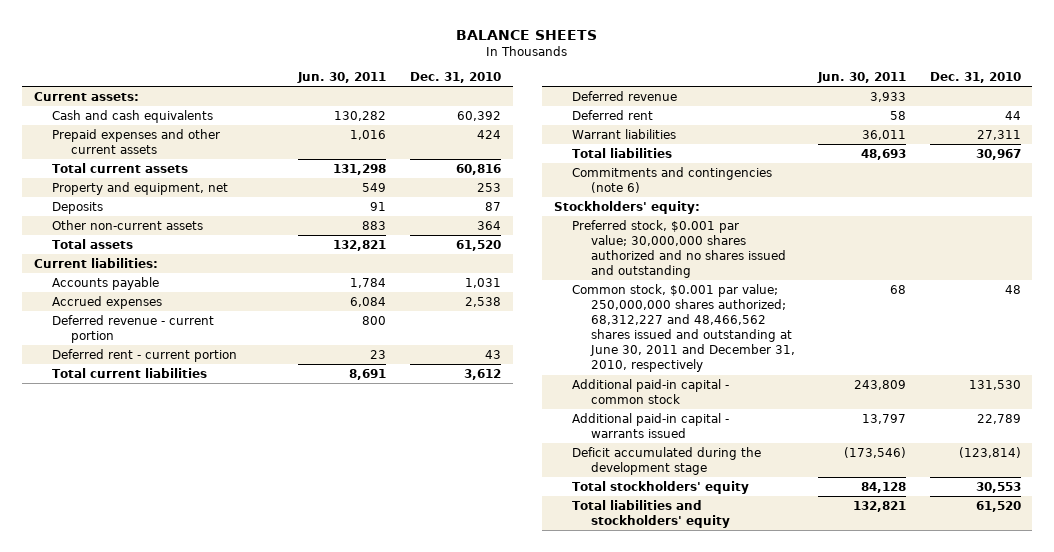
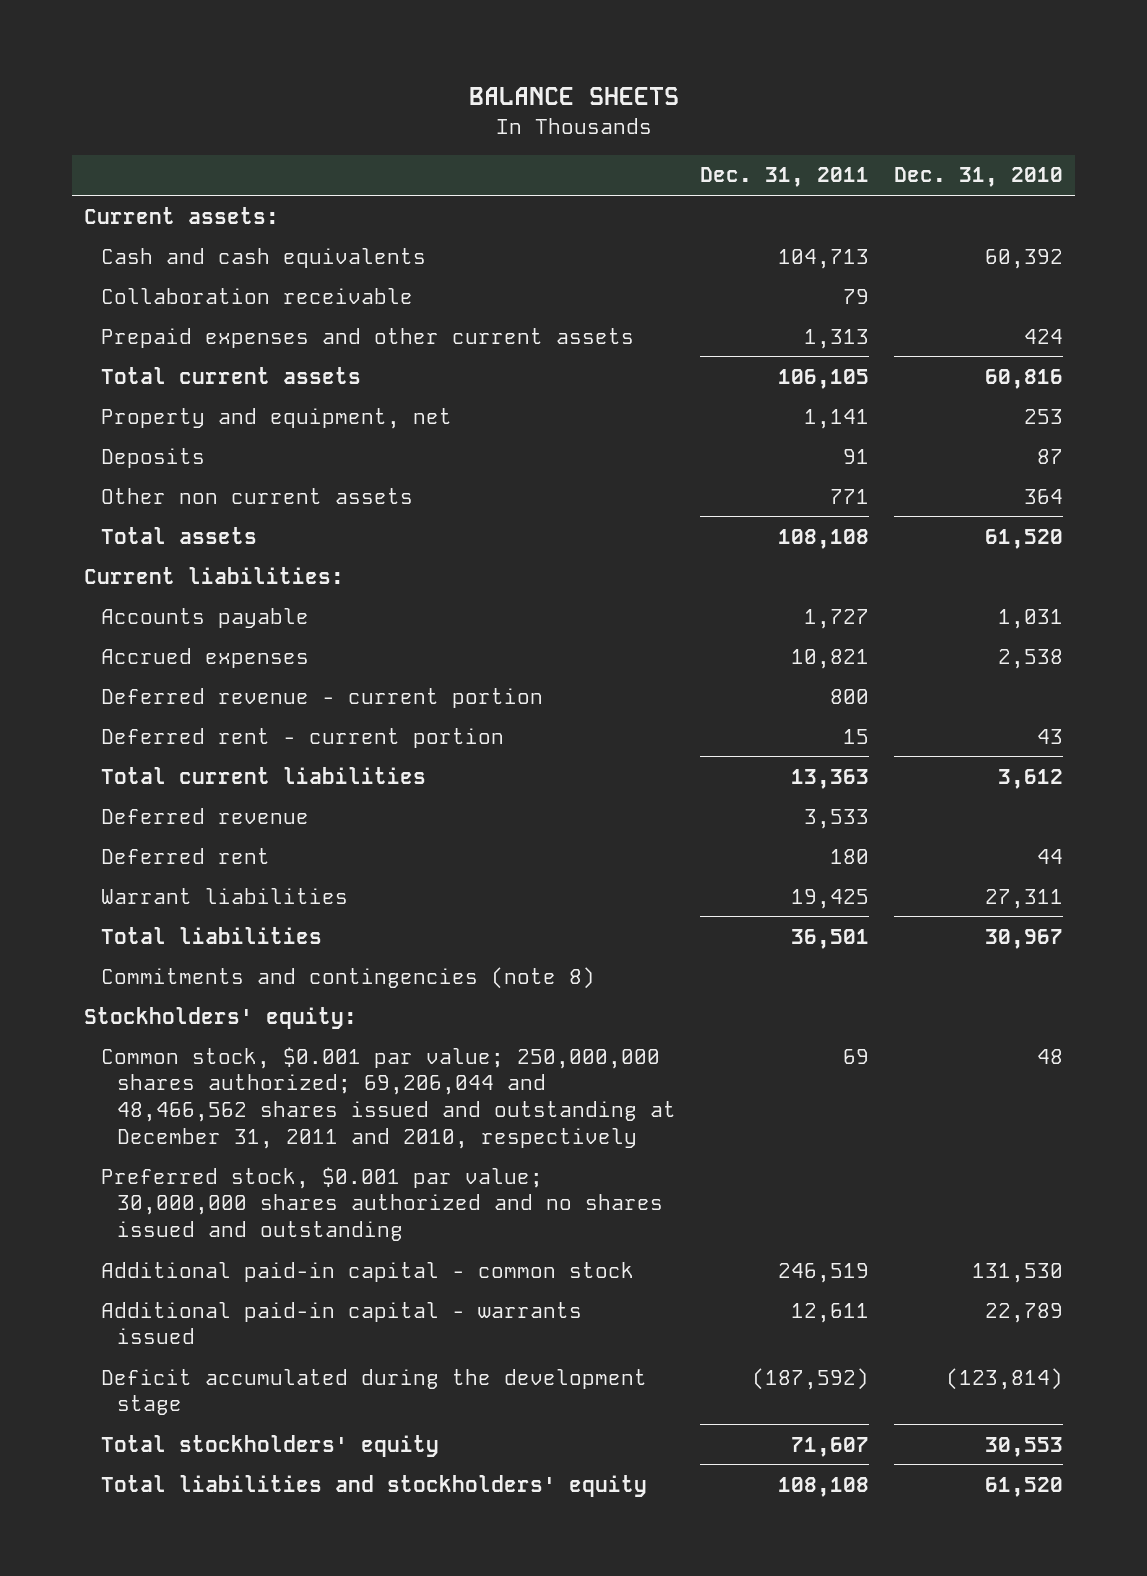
[297,72,387,84] Jun. 30, 2011 -> none
none -> [700,167,870,188] Dec. 31, 2011
none -> [100,287,413,304] Collaboration receivable
[52,219,204,230] Other non-current assets -> [100,487,413,504] Other non current assets
[572,166,773,193] Commitments and contingencies (note 6) -> [100,966,595,989] Commitments and contingencies (note 8)
none -> [100,1046,676,1149] Common stock, $0.001 par value; 250,000,000 shares authorized; 69,206,044 and 48,466,562 shares issued and outstanding at December 31, 2011 and 2010, respectively
[572,283,795,373] Common stock, $0.001 par value; 250,000,000 shares authorized; 68,312,227 and 48,466,562 shares issued and outstanding at June 30, 2011 and December 31, 2010, respectively -> none

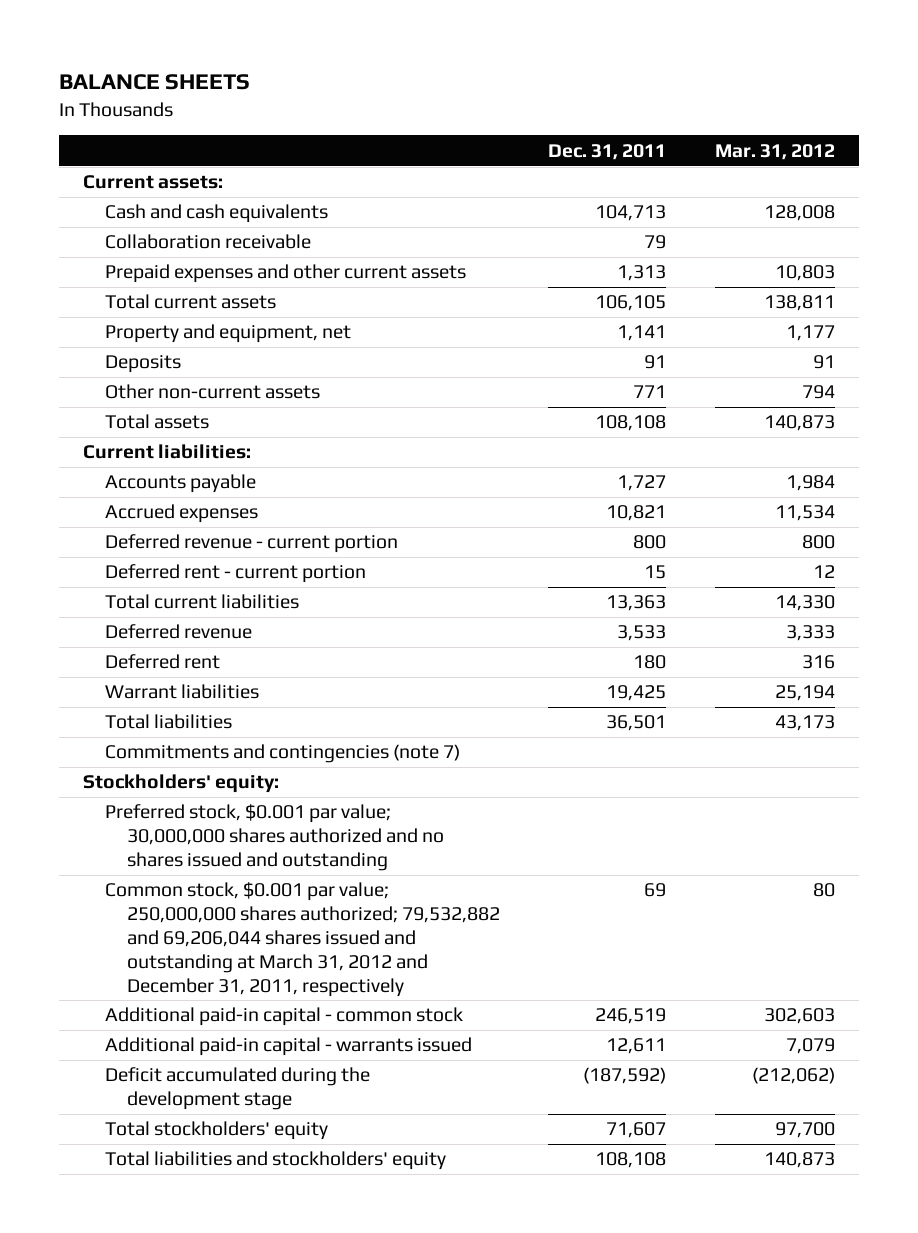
[893,167,1063,188] Dec. 31, 2010 -> none
none -> [714,143,835,160] Mar. 31, 2012
[100,487,413,504] Other non current assets -> [105,384,321,400] Other non-current assets
[100,966,595,989] Commitments and contingencies (note 8) -> [105,744,461,764] Commitments and contingencies (note 7)
[100,1046,676,1149] Common stock, $0.001 par value; 250,000,000 shares authorized; 69,206,044 and 48,466,562 shares issued and outstanding at December 31, 2011 and 2010, respectively -> none
none -> [105,882,500,997] Common stock, $0.001 par value; 250,000,000 shares authorized; 79,532,882 and 69,206,044 shares issued and outstanding at March 31, 2012 and December 31, 2011, respectively

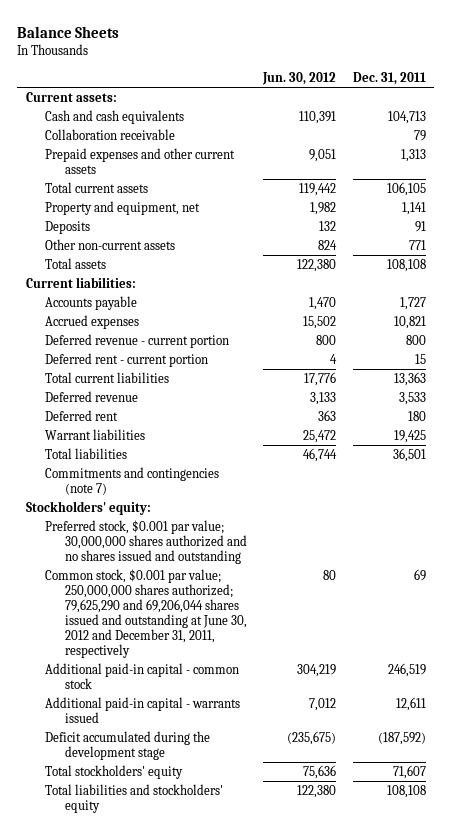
[59,74,251,91] BALANCE SHEETS -> [17,25,120,38] Balance Sheets
[714,143,835,160] Mar. 31, 2012 -> none
none -> [262,72,337,86] Jun. 30, 2012
[105,882,500,997] Common stock, $0.001 par value; 250,000,000 shares authorized; 79,532,882 and 69,206,044 shares issued and outstanding at March 31, 2012 and December 31, 2011, respectively -> [45,568,247,659] Common stock, $0.001 par value; 250,000,000 shares authorized; 79,625,290 and 69,206,044 shares issued and outstanding at June 30, 2012 and December 31, 2011, respectively

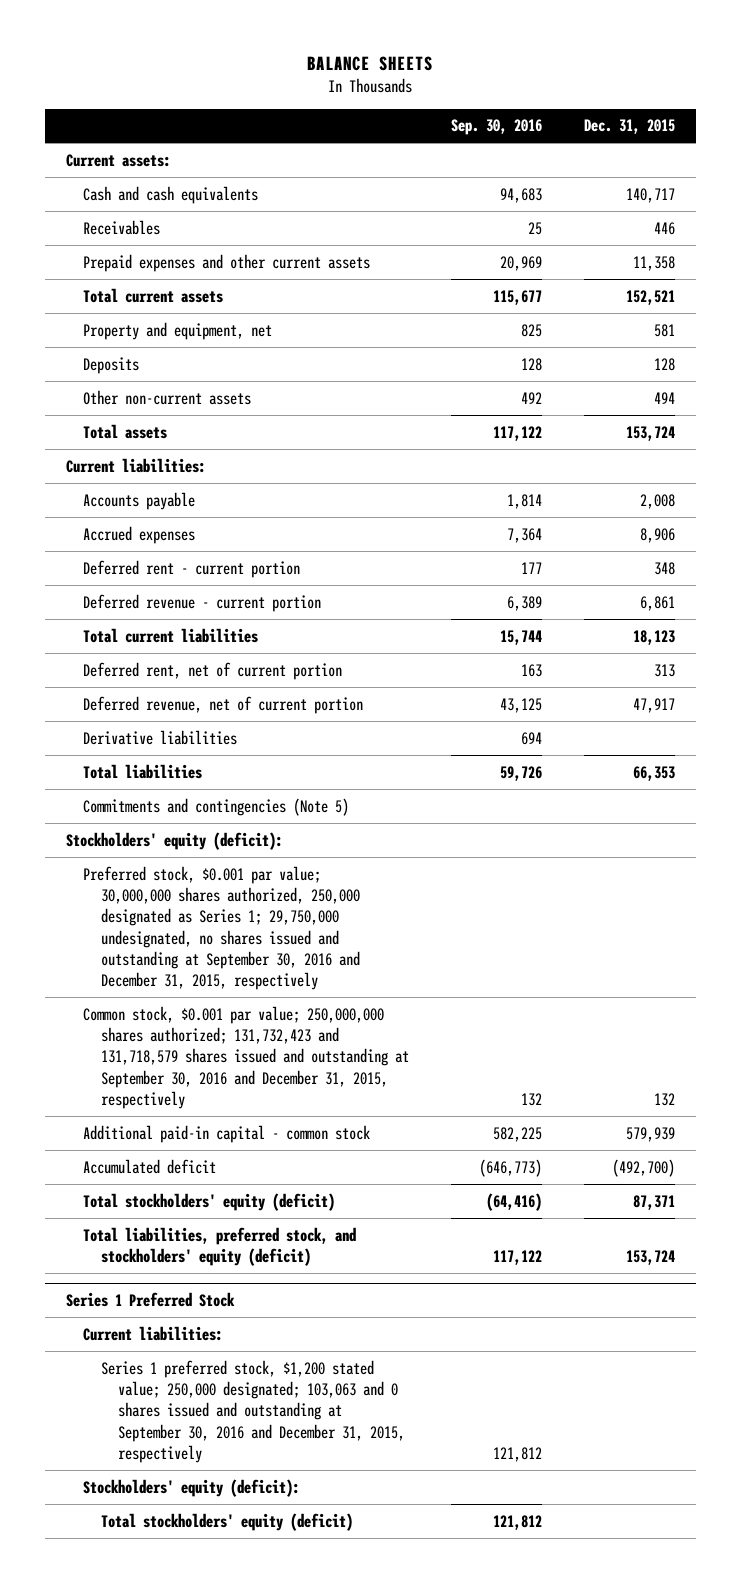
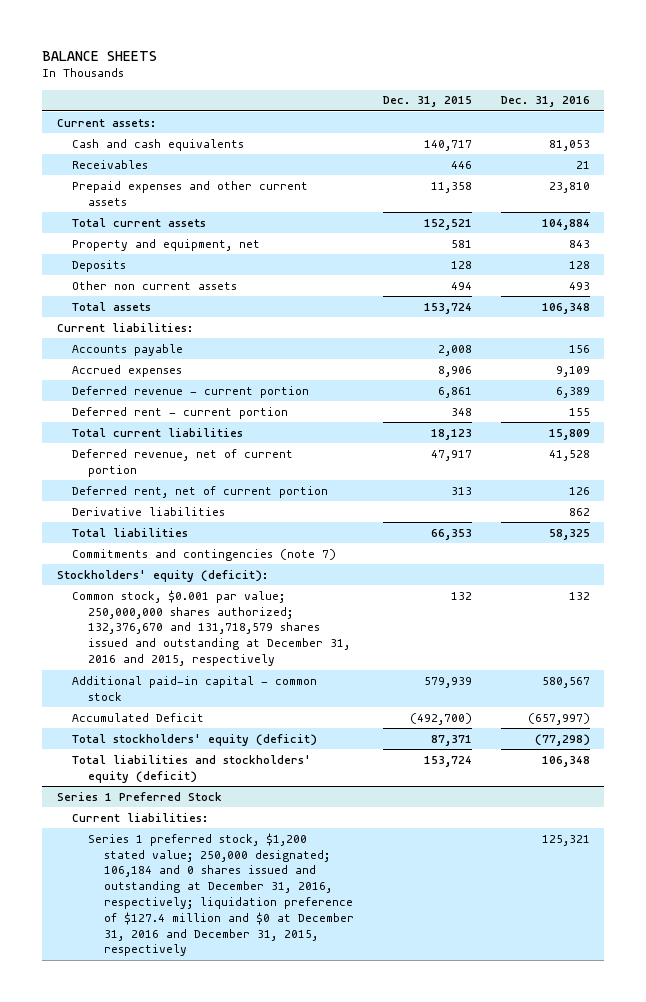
[450,119,542,136] Sep. 30, 2016 -> none
none -> [500,96,590,108] Dec. 31, 2016
[83,389,252,405] Other non-current assets -> [72,280,238,290] Other non current assets
[83,559,301,578] Deferred rent - current portion -> [72,406,289,419] Deferred rent - current portion
[83,661,343,680] Deferred rent, net of current portion -> [72,485,329,498] Deferred rent, net of current portion
[83,797,350,816] Commitments and contingencies (Note 5) -> [72,548,337,561] Commitments and contingencies (note 7)
[83,865,360,991] Preferred stock, $0.001 par value; 30,000,000 shares authorized, 250,000 designated as Series 1; 29,750,000 undesignated, no shares issued and outstanding at September 30, 2016 and December 31, 2015, respectively -> none
[83,1005,409,1109] Common stock, $0.001 par value; 250,000,000 shares authorized; 131,732,423 and 131,718,579 shares issued and outstanding at September 30, 2016 and December 31, 2015, respectively -> [72,589,351,667] Common stock, $0.001 par value; 250,000,000 shares authorized; 132,376,670 and 131,718,579 shares issued and outstanding at December 31, 2016 and 2015, respectively
[83,1158,217,1174] Accumulated deficit -> [72,712,205,722] Accumulated Deficit
[83,1226,357,1266] Total liabilities, preferred stock, and stockholders' equity (deficit) -> [72,754,312,783] Total liabilities and stockholders' equity (deficit)
[83,1478,301,1497] Stockholders' equity (deficit): -> none
[100,1512,353,1531] Total stockholders' equity (deficit) -> none
[100,1359,406,1463] Series 1 preferred stock, $1,200 stated value; 250,000 designated; 103,063 and 0 shares issued and outstanding at September 30, 2016 and December 31, 2015, respectively -> [88,832,355,957] Series 1 preferred stock, $1,200 stated value; 250,000 designated; 106,184 and 0 shares issued and outstanding at December 31, 2016, respectively; liquidation preference of $127.4 million and $0 at December 31, 2016 and December 31, 2015, respectively

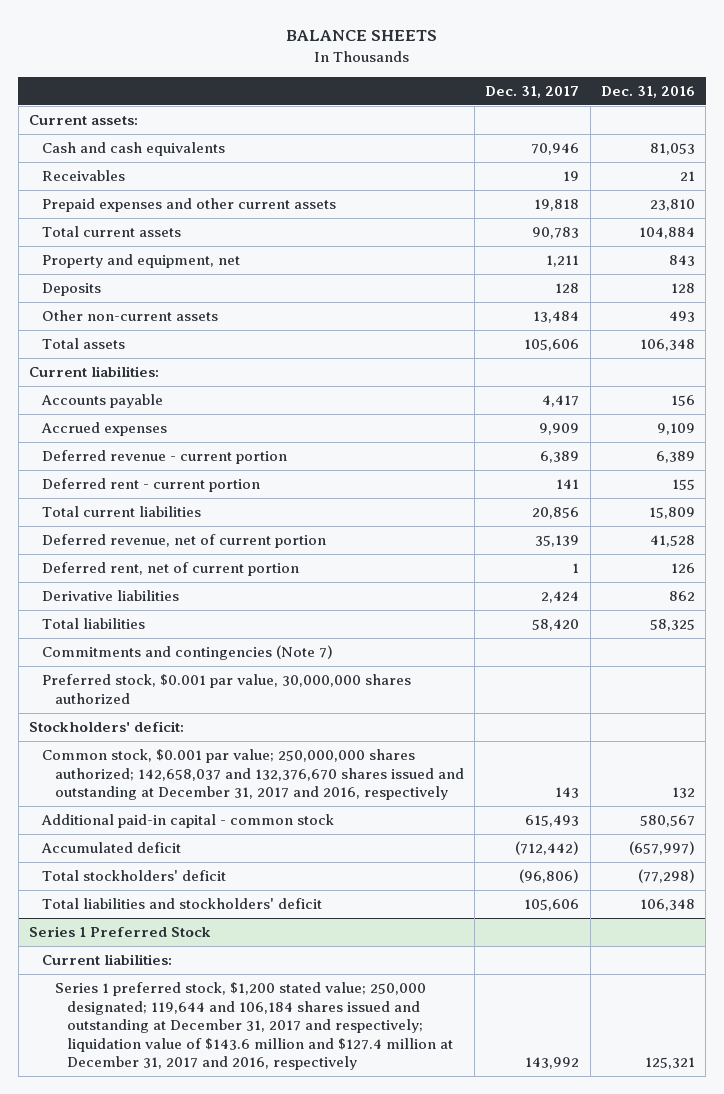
[382,96,472,108] Dec. 31, 2015 -> none
none -> [485,85,580,98] Dec. 31, 2017
[72,280,238,290] Other non current assets -> [41,310,218,322] Other non-current assets
[72,548,337,561] Commitments and contingencies (note 7) -> [41,645,333,661] Commitments and contingencies (Note 7)
none -> [41,674,411,704] Preferred stock, $0.001 par value, 30,000,000 shares authorized
[56,569,268,582] Stockholders' equity (deficit): -> [29,721,185,733] Stockholders' deficit:
[72,589,351,667] Common stock, $0.001 par value; 250,000,000 shares authorized; 132,376,670 and 131,718,579 shares issued and outstanding at December 31, 2016 and 2015, respectively -> [41,749,464,801] Common stock, $0.001 par value; 250,000,000 shares authorized; 142,658,037 and 132,376,670 shares issued and outstanding at December 31, 2017 and 2016, respectively
[72,712,205,722] Accumulated Deficit -> [40,842,181,854] Accumulated deficit
[72,733,318,746] Total stockholders' equity (deficit) -> [41,870,226,882] Total stockholders' deficit
[72,754,312,783] Total liabilities and stockholders' equity (deficit) -> [41,898,322,910] Total liabilities and stockholders' deficit
[88,832,355,957] Series 1 preferred stock, $1,200 stated value; 250,000 designated; 106,184 and 0 shares issued and outstanding at December 31, 2016, respectively; liquidation preference of $127.4 million and $0 at December 31, 2016 and December 31, 2015, respectively -> [54,982,454,1071] Series 1 preferred stock, $1,200 stated value; 250,000 designated; 119,644 and 106,184 shares issued and outstanding at December 31, 2017 and respectively; liquidation value of $143.6 million and $127.4 million at December 31, 2017 and 2016, respectively

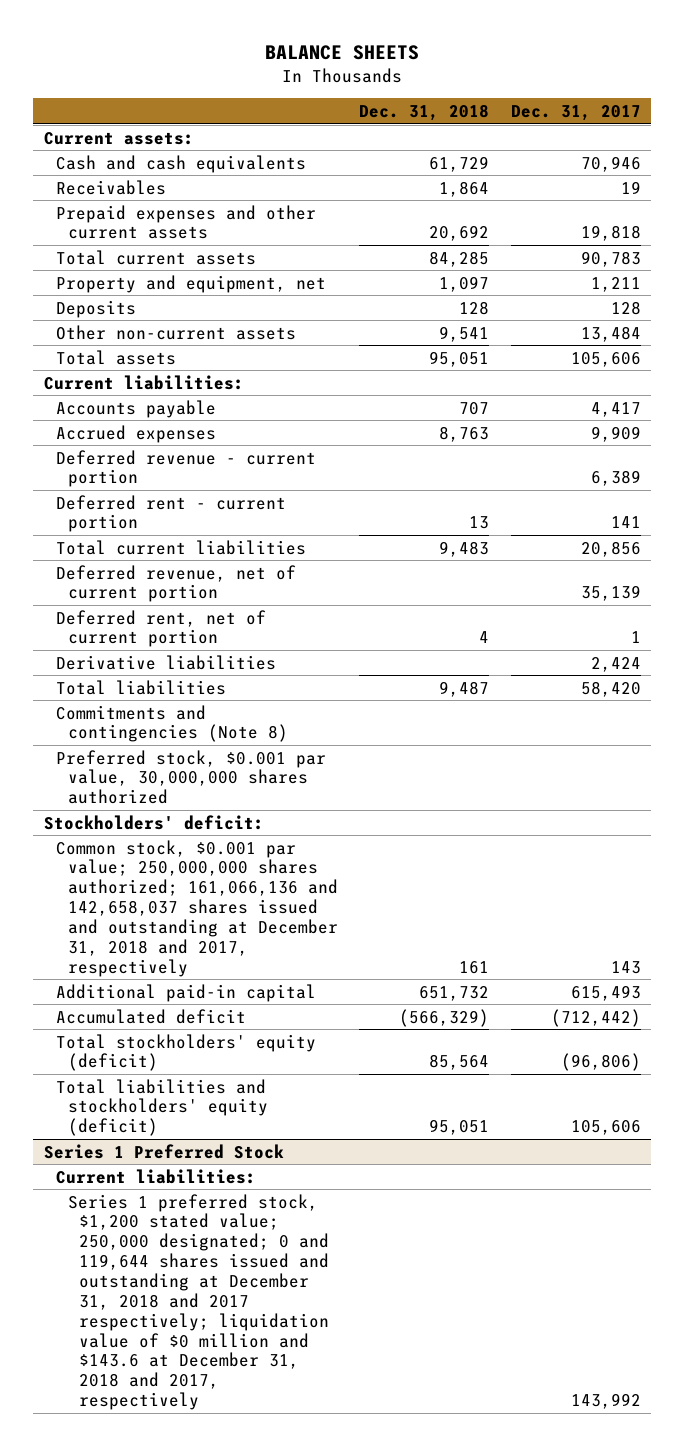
[601,85,696,98] Dec. 31, 2016 -> none
none -> [359,103,490,121] Dec. 31, 2018
[41,645,333,661] Commitments and contingencies (Note 7) -> [55,704,288,743] Commitments and contingencies (Note 8)
[41,749,464,801] Common stock, $0.001 par value; 250,000,000 shares authorized; 142,658,037 and 132,376,670 shares issued and outstanding at December 31, 2017 and 2016, respectively -> [55,839,338,977] Common stock, $0.001 par value; 250,000,000 shares authorized; 161,066,136 and 142,658,037 shares issued and outstanding at December 31, 2018 and 2017, respectively
[40,814,334,829] Additional paid-in capital - common stock -> [55,983,316,1002] Additional paid-in capital
[41,870,226,882] Total stockholders' deficit -> [55,1033,316,1072] Total stockholders' equity (deficit)
[41,898,322,910] Total liabilities and stockholders' deficit -> [55,1078,268,1137] Total liabilities and stockholders' equity (deficit)
[54,982,454,1071] Series 1 preferred stock, $1,200 stated value; 250,000 designated; 119,644 and 106,184 shares issued and outstanding at December 31, 2017 and respectively; liquidation value of $143.6 million and $127.4 million at December 31, 2017 and 2016, respectively -> [67,1193,330,1411] Series 1 preferred stock, $1,200 stated value; 250,000 designated; 0 and 119,644 shares issued and outstanding at December 31, 2018 and 2017 respectively; liquidation value of $0 million and $143.6 at December 31, 2018 and 2017, respectively

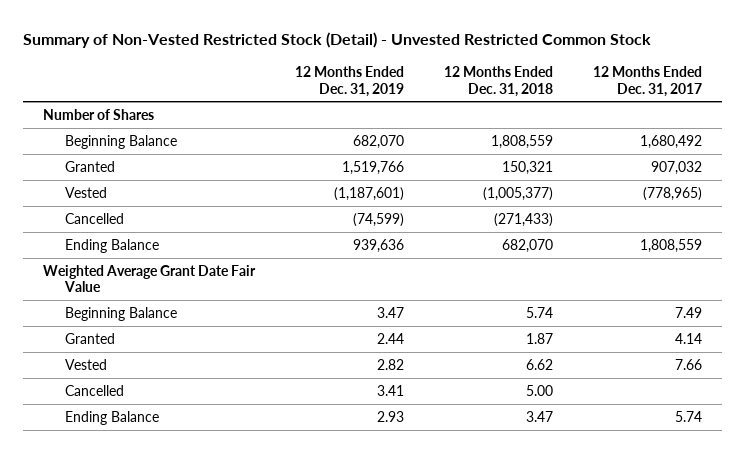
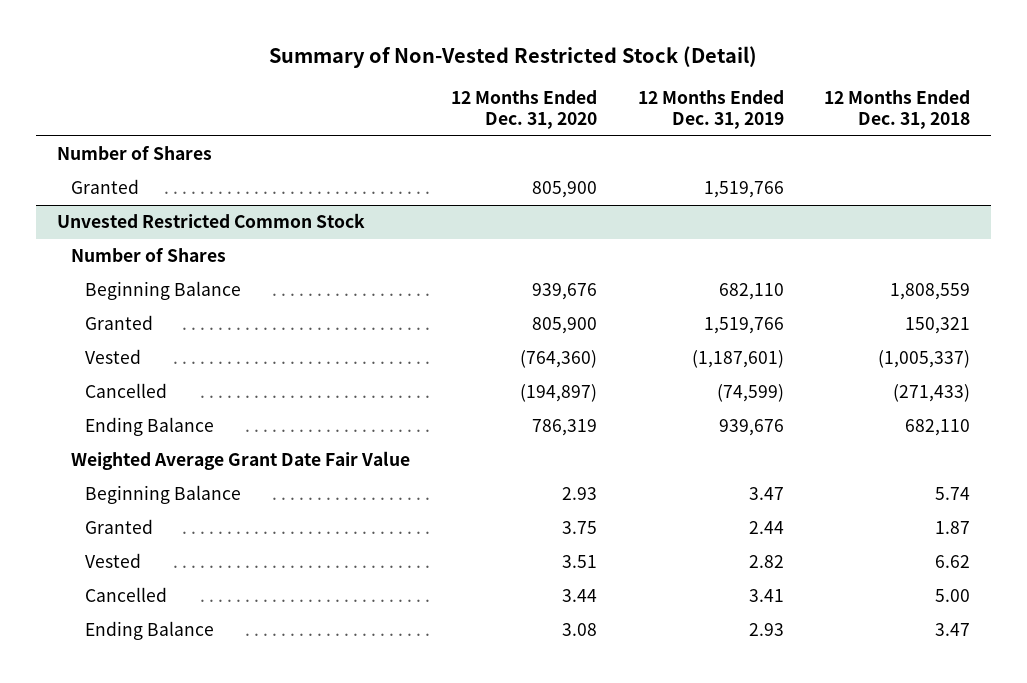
[23,32,652,49] Summary of Non-Vested Restricted Stock (Detail) - Unvested Restricted Common Stock -> [269,45,758,68] Summary of Non-Vested Restricted Stock (Detail)
[592,65,702,97] 12 Months Ended Dec. 31, 2017 -> none
none -> [450,89,597,130] 12 Months Ended Dec. 31, 2020
none -> [71,179,140,195] Granted
none -> [56,213,365,229] Unvested Restricted Common Stock
none -> [71,247,227,263] Number of Shares
[353,134,405,149] 682,070 -> [718,283,784,301] 682,110
[482,186,553,201] (1,005,377) -> [878,350,971,369] (1,005,337)
[353,238,405,253] 939,636 -> [718,419,784,437] 939,676
[501,238,553,253] 682,070 -> [905,419,971,437] 682,110

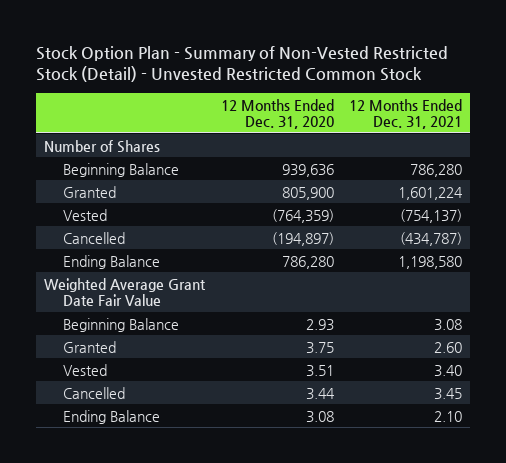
[269,45,758,68] Summary of Non-Vested Restricted Stock (Detail) -> [35,45,448,83] Stock Option Plan - Summary of Non-Vested Restricted Stock (Detail) - Unvested Restricted Common Stock
[637,89,784,130] 12 Months Ended Dec. 31, 2019 -> none
[824,89,971,130] 12 Months Ended Dec. 31, 2018 -> none
none -> [349,98,463,130] 12 Months Ended Dec. 31, 2021
[71,179,140,195] Granted -> none
[56,213,365,229] Unvested Restricted Common Stock -> none
[71,247,227,263] Number of Shares -> none
[531,283,597,301] 939,676 -> [281,163,334,177] 939,636
[519,350,597,369] (764,360) -> [271,208,334,223] (764,359)
[531,419,597,437] 786,319 -> [281,255,334,269] 786,280

